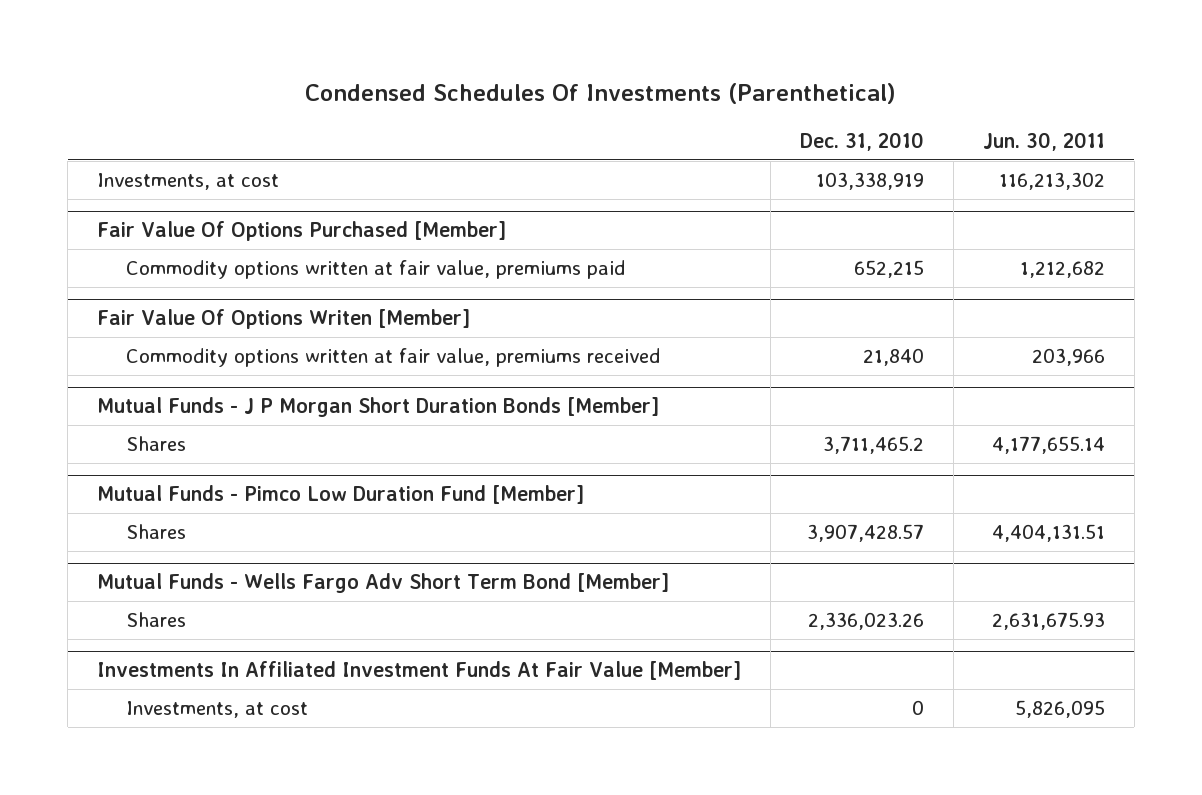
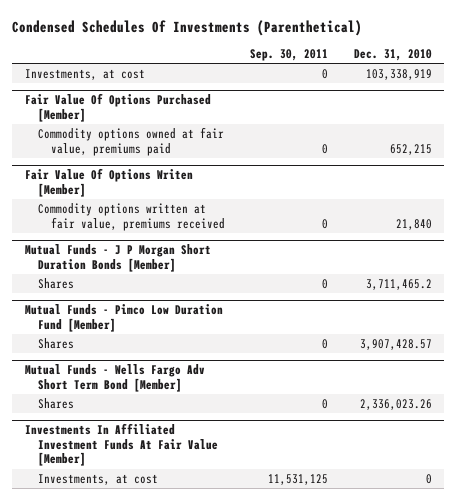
[982,131,1105,151] Jun. 30, 2011 -> none
none -> [250,49,329,62] Sep. 30, 2011
[126,260,626,280] Commodity options written at fair value, premiums paid -> [37,126,224,156] Commodity options owned at fair value, premiums paid

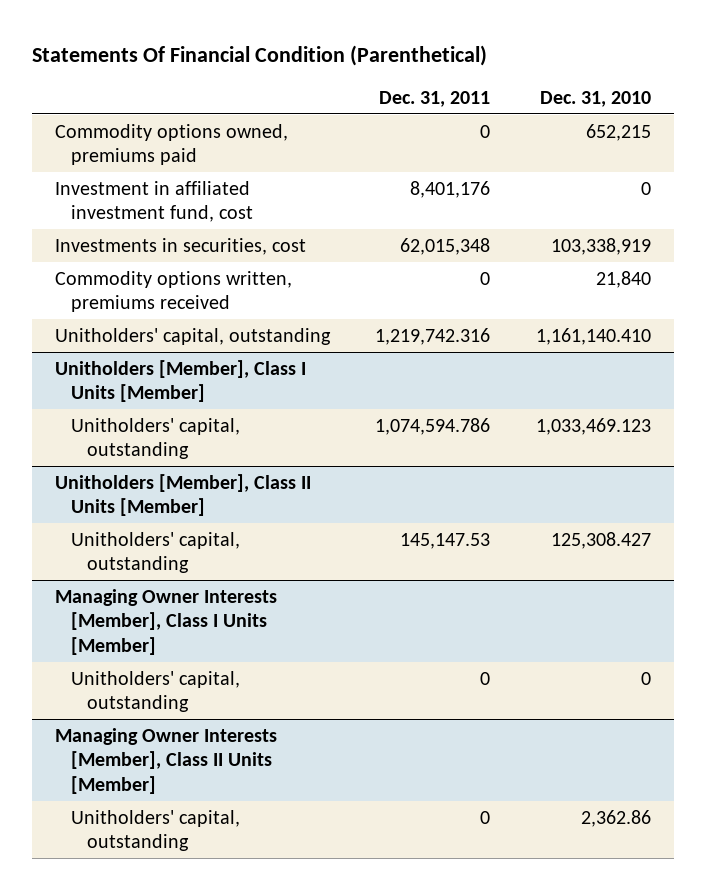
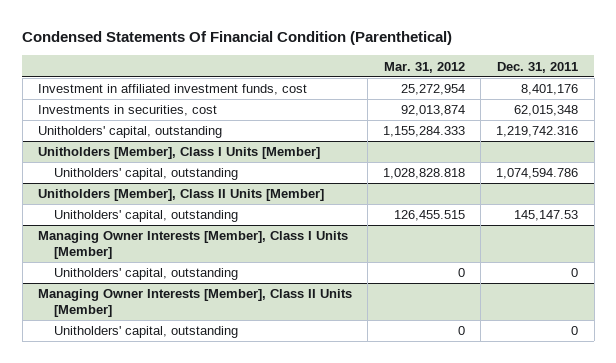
[31,44,487,66] Statements Of Financial Condition (Parenthetical) -> [22,31,453,46] Condensed Statements Of Financial Condition (Parenthetical)
[540,90,652,107] Dec. 31, 2010 -> none
none -> [384,61,466,73] Mar. 31, 2012
[54,123,288,166] Commodity options owned, premiums paid -> none
[54,180,253,223] Investment in affiliated investment fund, cost -> [38,84,308,96] Investment in affiliated investment funds, cost
[54,270,292,313] Commodity options written, premiums received -> none

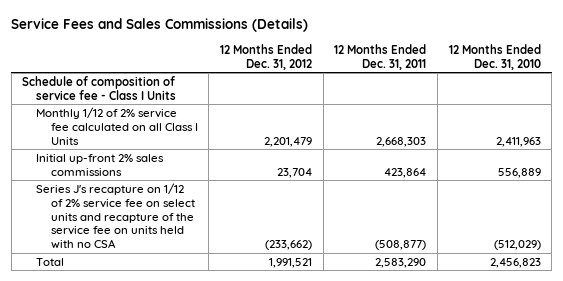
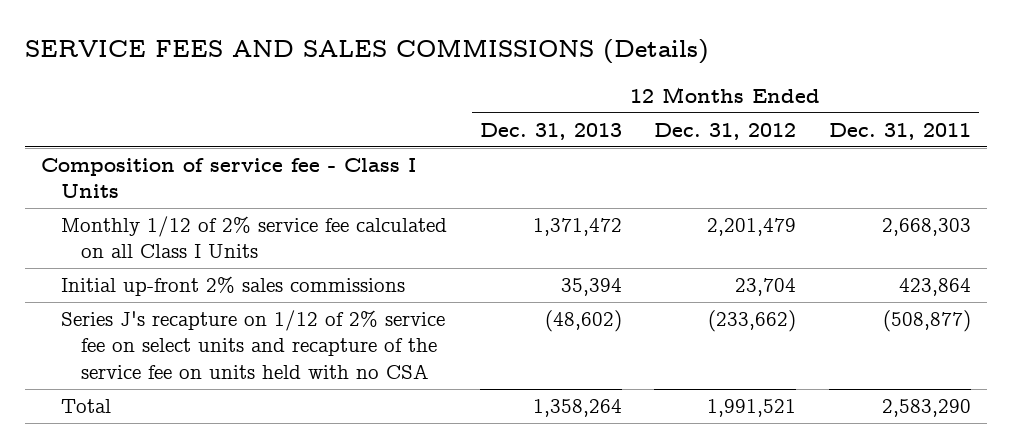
[11,18,309,33] Service Fees and Sales Commissions (Details) -> [25,39,710,65] SERVICE FEES AND SALES COMMISSIONS (Details)
[448,43,541,70] 12 Months Ended Dec. 31, 2010 -> none
none -> [479,122,622,140] Dec. 31, 2013
[22,75,177,100] Schedule of composition of service fee - Class I Units -> [41,158,417,199] Composition of service fee - Class I Units

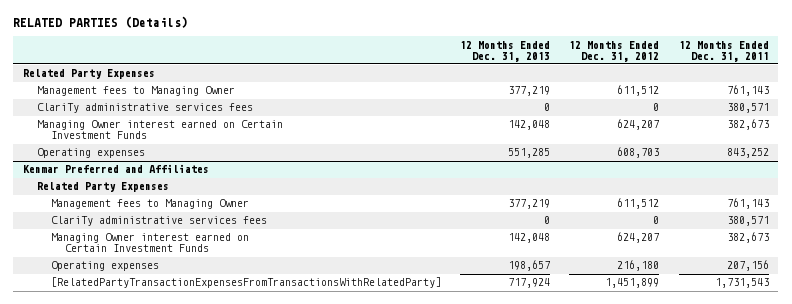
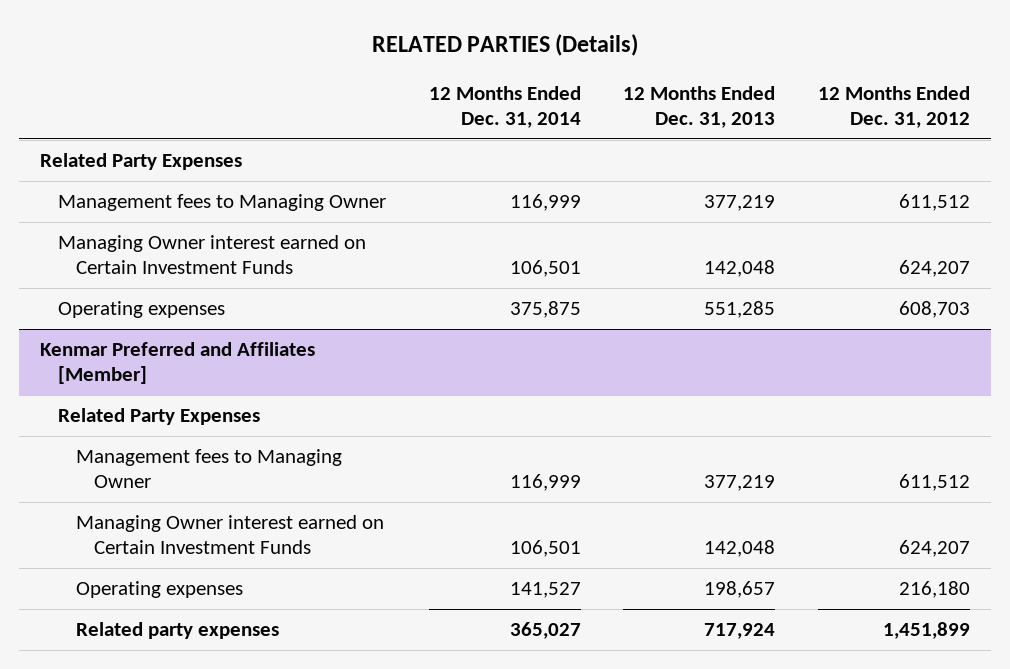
[678,40,769,62] 12 Months Ended Dec. 31, 2011 -> none
none -> [428,86,581,129] 12 Months Ended Dec. 31, 2014
[36,103,253,114] ClariTy administrative services fees -> none
[23,164,210,174] Kenmar Preferred and Affiliates -> [40,342,316,385] Kenmar Preferred and Affiliates [Member]
[50,216,267,227] ClariTy administrative services fees -> none
[50,277,441,289] [RelatedPartyTransactionExpensesFromTransactionsWithRelatedParty] -> [76,622,280,640] Related party expenses

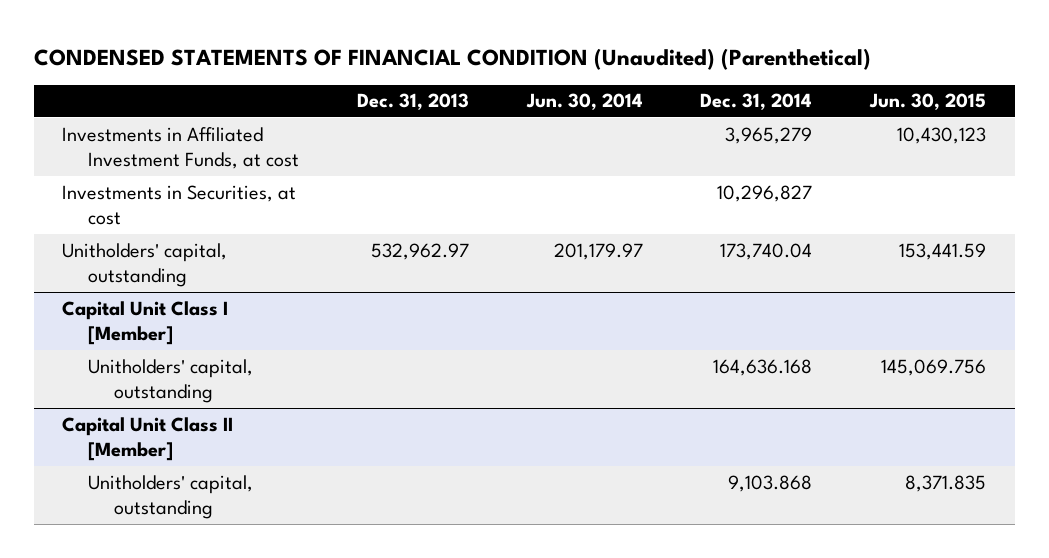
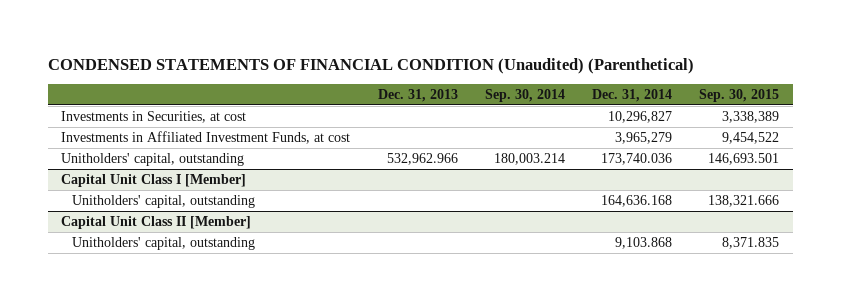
[525,93,643,111] Jun. 30, 2014 -> none
[869,93,987,111] Jun. 30, 2015 -> none
none -> [484,89,565,103] Sep. 30, 2014
none -> [699,89,780,103] Sep. 30, 2015
[62,126,300,170] Investments in Affiliated Investment Funds, at cost -> [61,131,351,145] Investments in Affiliated Investment Funds, at cost
[371,242,470,260] 532,962.97 -> [386,153,458,166] 532,962.966
[720,242,813,260] 173,740.04 -> [601,153,673,166] 173,740.036

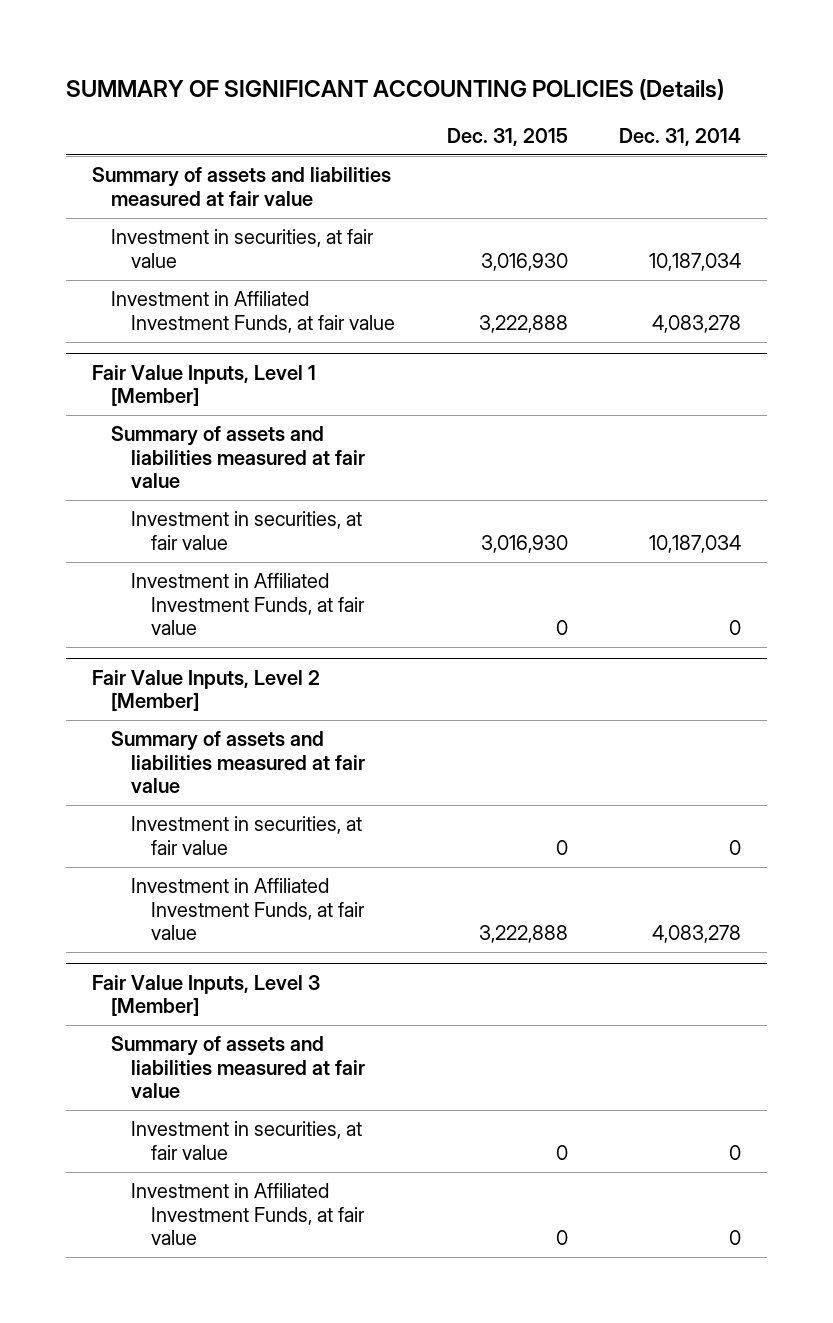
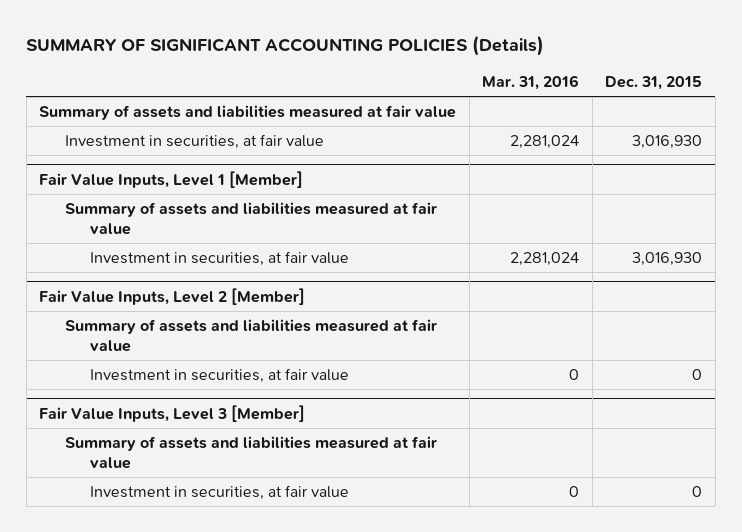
[619,128,742,147] Dec. 31, 2014 -> none
none -> [482,74,580,90] Mar. 31, 2016
[111,291,396,333] Investment in Affiliated Investment Funds, at fair value -> none
[131,573,365,636] Investment in Affiliated Investment Funds, at fair value -> none
[131,878,365,941] Investment in Affiliated Investment Funds, at fair value -> none
[131,1183,365,1246] Investment in Affiliated Investment Funds, at fair value -> none

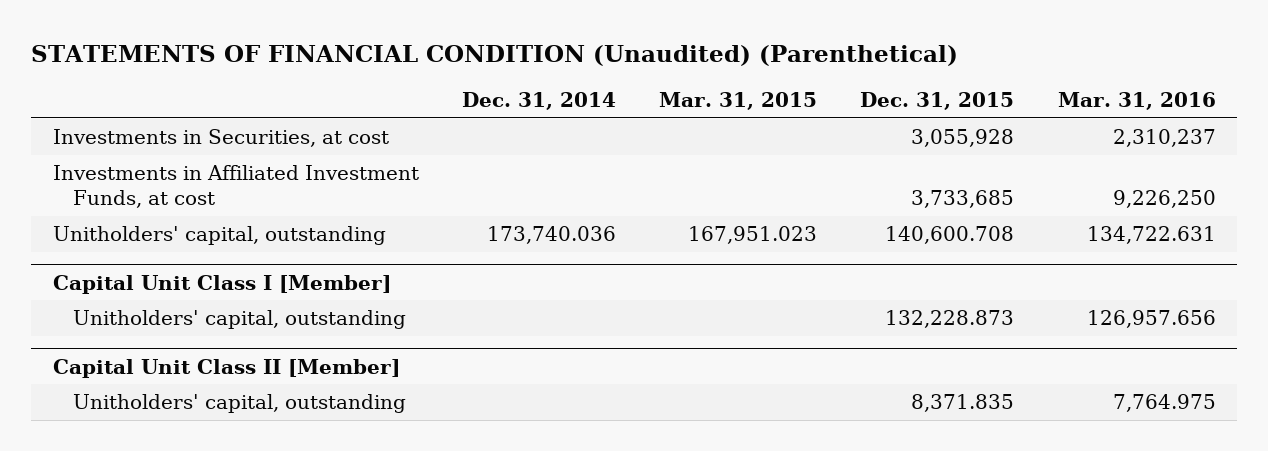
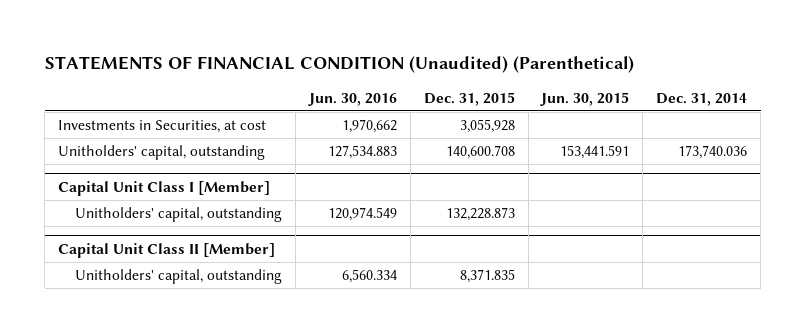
[659,92,818,111] Mar. 31, 2015 -> none
[1057,92,1216,111] Mar. 31, 2016 -> none
none -> [307,92,397,106] Jun. 30, 2016
none -> [540,91,630,106] Jun. 30, 2015
[52,165,419,209] Investments in Affiliated Investment Funds, at cost -> none

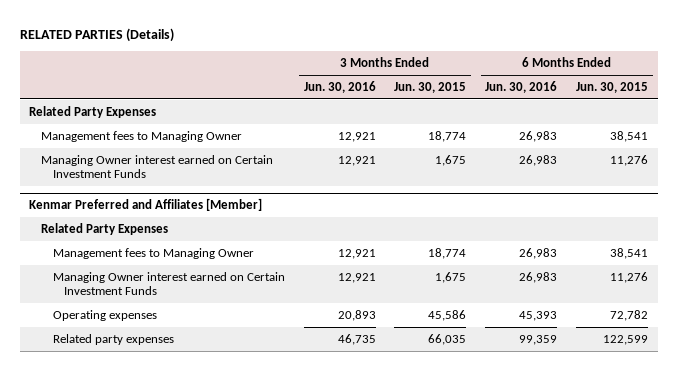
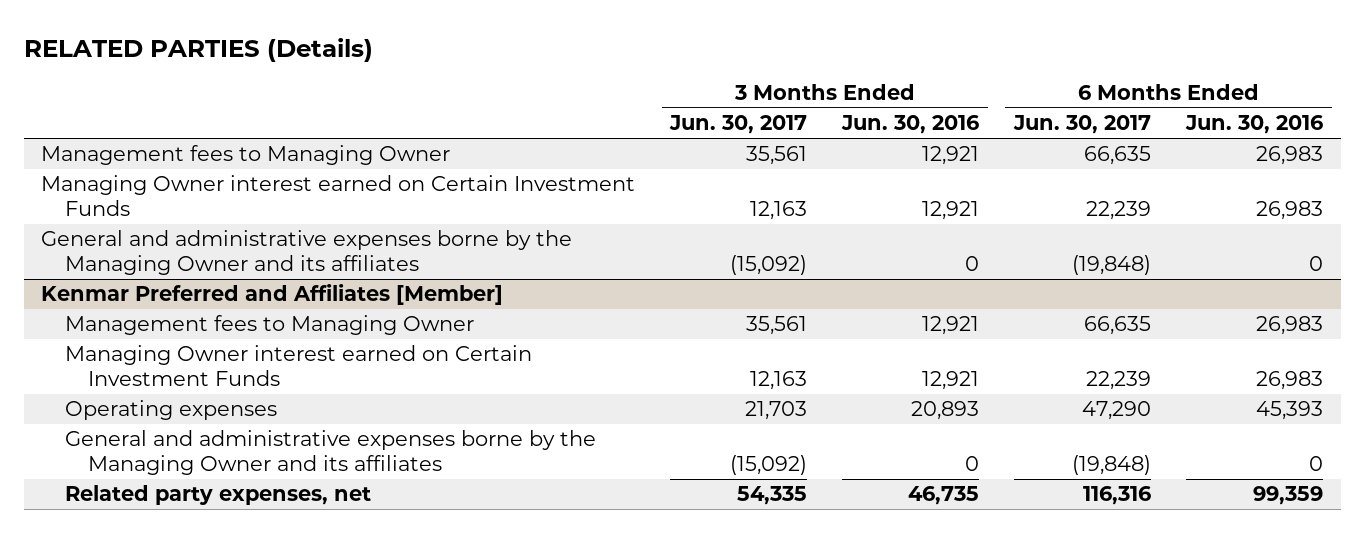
[394,82,467,94] Jun. 30, 2015 -> none
[576,82,649,94] Jun. 30, 2015 -> none
none -> [669,115,808,135] Jun. 30, 2017
none -> [1013,115,1152,135] Jun. 30, 2017
[29,105,157,118] Related Party Expenses -> none
none -> [41,230,573,275] General and administrative expenses borne by the Managing Owner and its affiliates
[40,222,168,235] Related Party Expenses -> none
none -> [64,430,596,475] General and administrative expenses borne by the Managing Owner and its affiliates
[52,333,174,345] Related party expenses -> [64,485,371,506] Related party expenses, net

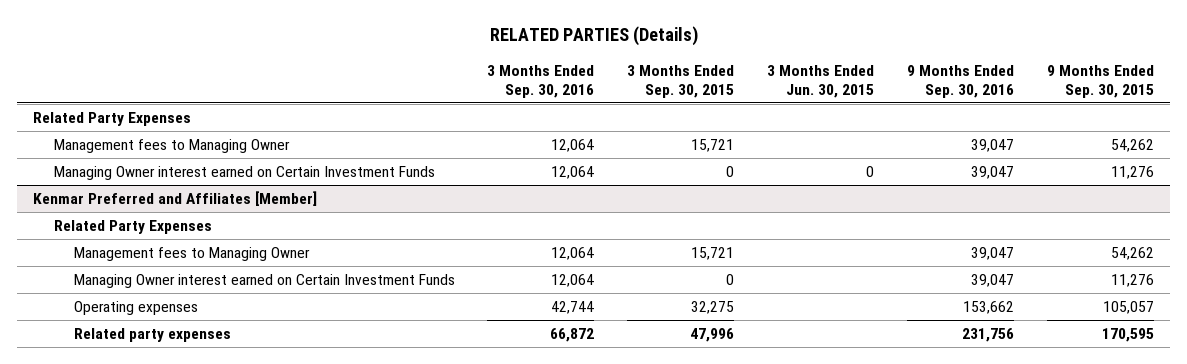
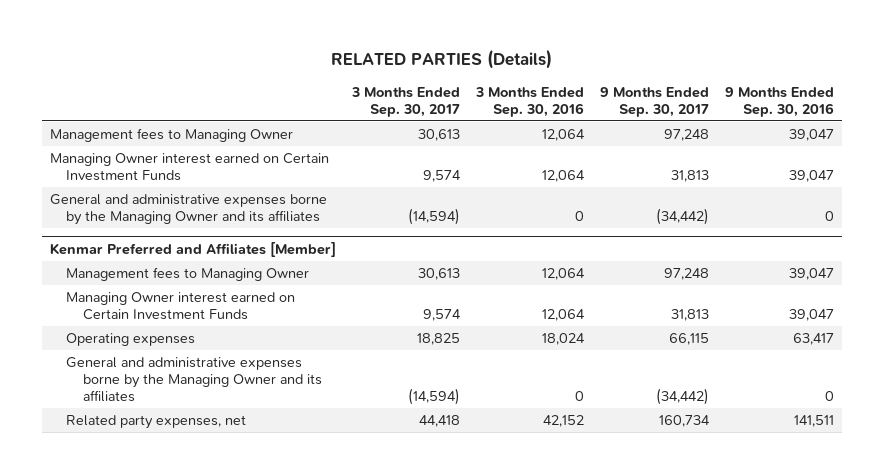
[627,65,735,98] 3 Months Ended Sep. 30, 2015 -> none
[767,65,875,98] 3 Months Ended Jun. 30, 2015 -> none
[1046,65,1154,98] 9 Months Ended Sep. 30, 2015 -> none
none -> [350,86,460,117] 3 Months Ended Sep. 30, 2017
none -> [600,86,710,117] 9 Months Ended Sep. 30, 2017
[33,112,192,127] Related Party Expenses -> none
none -> [49,194,327,226] General and administrative expenses borne by the Managing Owner and its affiliates
[53,220,212,235] Related Party Expenses -> none
[551,301,595,315] 42,744 -> [542,333,586,346] 18,024
[962,301,1014,315] 153,662 -> [793,333,835,346] 63,417
none -> [66,357,322,403] General and administrative expenses borne by the Managing Owner and its affiliates
[73,328,231,343] Related party expenses -> [66,415,247,430] Related party expenses, net
[550,328,595,343] 66,872 -> [543,415,585,428] 42,152
[961,328,1014,343] 231,756 -> [794,415,835,428] 141,511

